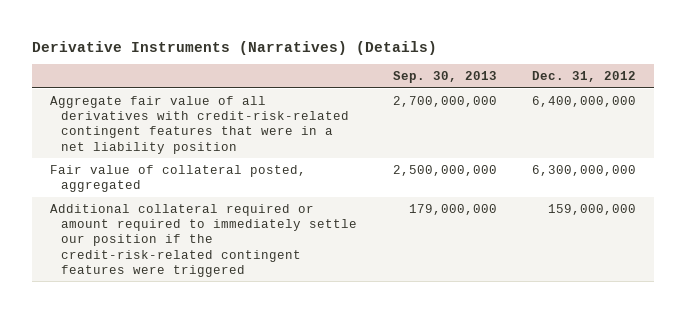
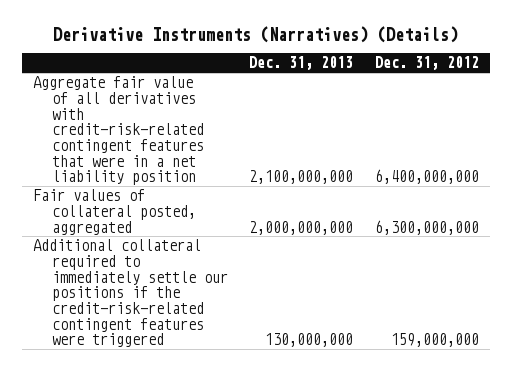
[392,70,497,83] Sep. 30, 2013 -> none
none -> [249,56,354,71] Dec. 31, 2013
[50,164,307,193] Fair value of collateral posted, aggregated -> [32,189,196,235] Fair values of collateral posted, aggregated
[50,203,357,277] Additional collateral required or amount required to immediately settle our position if the credit-risk-related contingent features were triggered -> [32,239,228,348] Additional collateral required to immediately settle our positions if the credit-risk-related contingent features were triggered

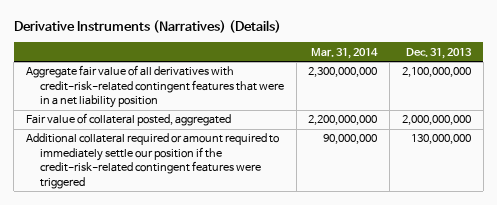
[375,56,480,71] Dec. 31, 2012 -> none
none -> [311,47,379,59] Mar. 31, 2014
[32,189,196,235] Fair values of collateral posted, aggregated -> [26,113,232,127] Fair value of collateral posted, aggregated
[32,239,228,348] Additional collateral required to immediately settle our positions if the credit-risk-related contingent features were triggered -> [26,133,280,189] Additional collateral required or amount required to immediately settle our position if the credit-risk-related contingent features were triggered

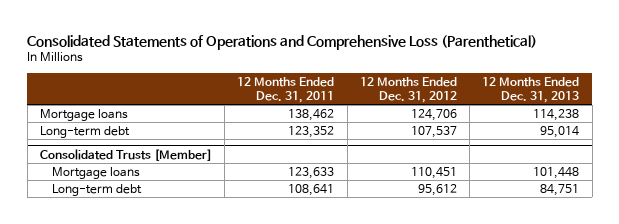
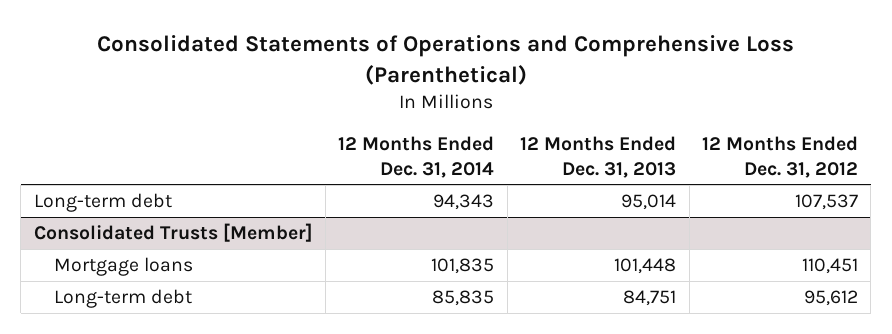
[237,77,335,103] 12 Months Ended Dec. 31, 2011 -> none
none -> [338,136,495,178] 12 Months Ended Dec. 31, 2014
[39,108,128,121] Mortgage loans -> none

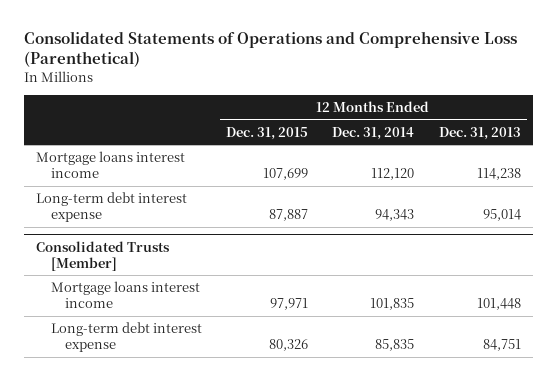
[702,136,859,178] 12 Months Ended Dec. 31, 2012 -> none
none -> [225,126,308,140] Dec. 31, 2015
none -> [36,151,186,178] Mortgage loans interest income
[33,193,172,213] Long-term debt -> [36,192,188,222] Long-term debt interest expense
[54,257,194,277] Mortgage loans -> [50,281,200,308] Mortgage loans interest income
[54,289,193,309] Long-term debt -> [50,322,202,352] Long-term debt interest expense

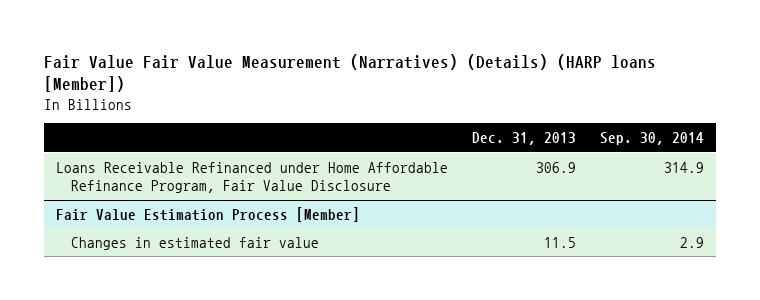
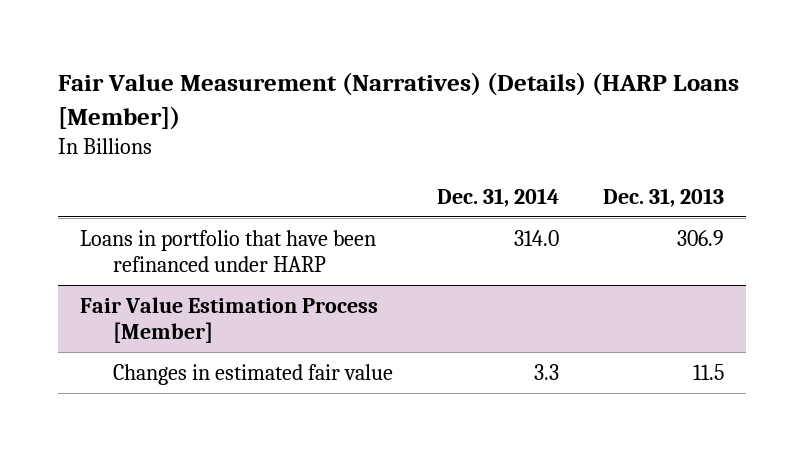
[44,53,657,93] Fair Value Fair Value Measurement (Narratives) (Details) (HARP loans [Member]) -> [57,72,739,131] Fair Value Measurement (Narratives) (Details) (HARP Loans [Member])
[599,132,704,146] Sep. 30, 2014 -> none
none -> [436,187,559,207] Dec. 31, 2014
[55,161,448,194] Loans Receivable Refinanced under Home Affordable Refinance Program, Fair Value Disclosure -> [79,229,376,273] Loans in portfolio that have been refinanced under HARP

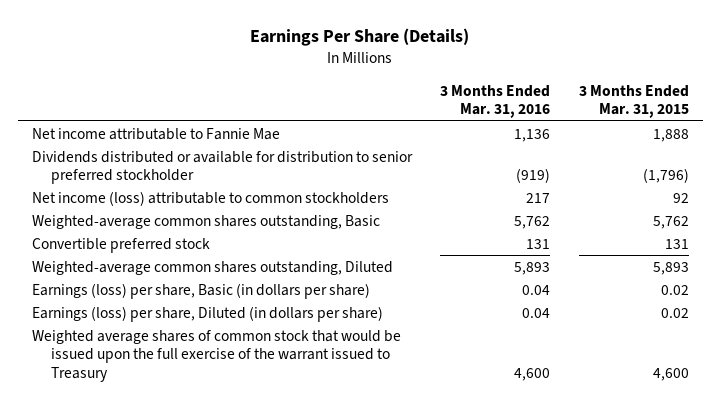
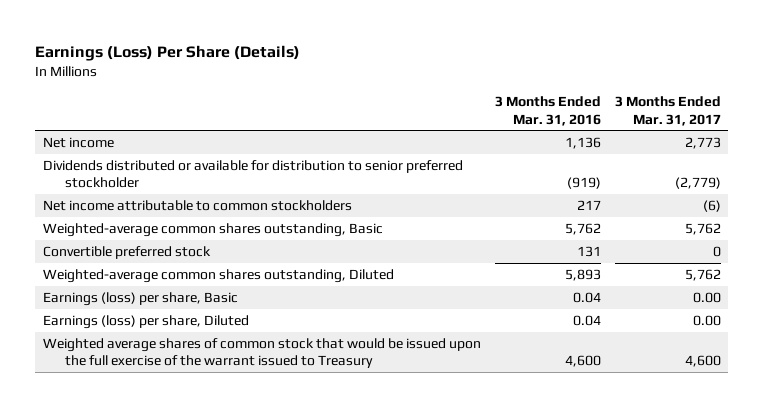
[250,28,470,47] Earnings Per Share (Details) -> [35,45,301,62] Earnings (Loss) Per Share (Details)
[578,84,689,119] 3 Months Ended Mar. 31, 2015 -> none
none -> [614,96,721,126] 3 Months Ended Mar. 31, 2017
[32,127,281,140] Net income attributable to Fannie Mae -> [42,136,114,148] Net income
[32,190,390,206] Net income (loss) attributable to common stockholders -> [42,199,352,211] Net income attributable to common stockholders
[32,282,371,299] Earnings (loss) per share, Basic (in dollars per share) -> [42,291,238,306] Earnings (loss) per share, Basic
[32,305,384,322] Earnings (loss) per share, Diluted (in dollars per share) -> [42,314,249,329] Earnings (loss) per share, Diluted

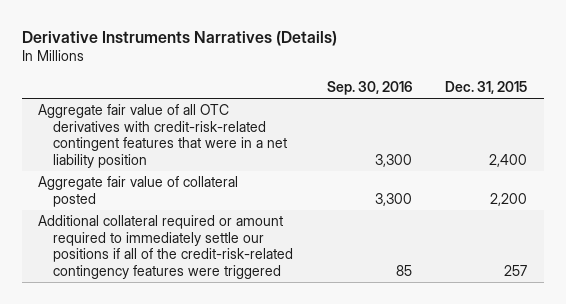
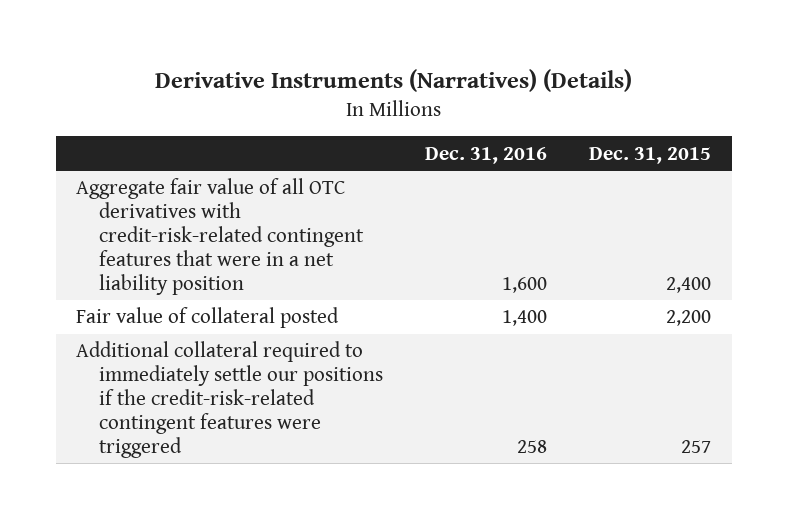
[21,30,337,46] Derivative Instruments Narratives (Details) -> [154,68,632,92] Derivative Instruments (Narratives) (Details)
[326,80,412,95] Sep. 30, 2016 -> none
none -> [425,146,548,164] Dec. 31, 2016
[38,176,239,207] Aggregate fair value of collateral posted -> [76,307,340,329] Fair value of collateral posted
[38,215,294,279] Additional collateral required or amount required to immediately settle our positions if all of the credit-risk-related contingency features were triggered -> [76,341,384,458] Additional collateral required to immediately settle our positions if the credit-risk-related contingent features were triggered

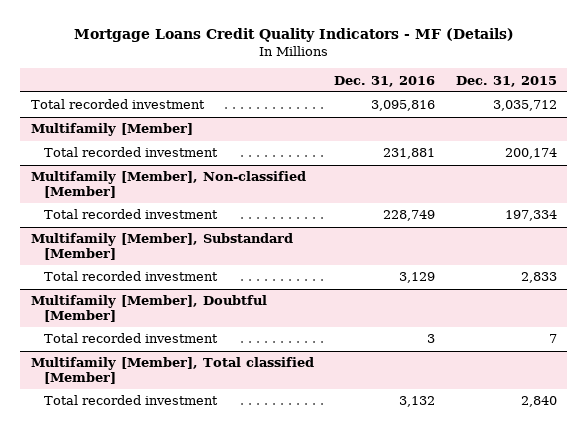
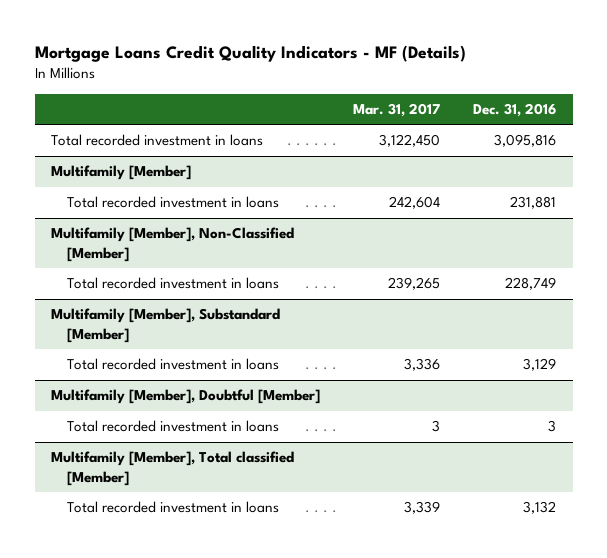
[455,75,557,87] Dec. 31, 2015 -> none
none -> [353,102,441,117] Mar. 31, 2017
[30,99,205,110] Total recorded investment -> [51,134,264,147] Total recorded investment in loans
[44,147,219,158] Total recorded investment -> [66,196,279,209] Total recorded investment in loans
[30,171,306,198] Multifamily [Member], Non-classified [Member] -> [51,227,295,262] Multifamily [Member], Non-Classified [Member]
[44,209,219,220] Total recorded investment -> [66,277,279,290] Total recorded investment in loans
[44,271,219,282] Total recorded investment -> [66,358,279,371] Total recorded investment in loans
[44,333,219,344] Total recorded investment -> [66,420,279,433] Total recorded investment in loans
[44,395,219,406] Total recorded investment -> [66,501,279,514] Total recorded investment in loans

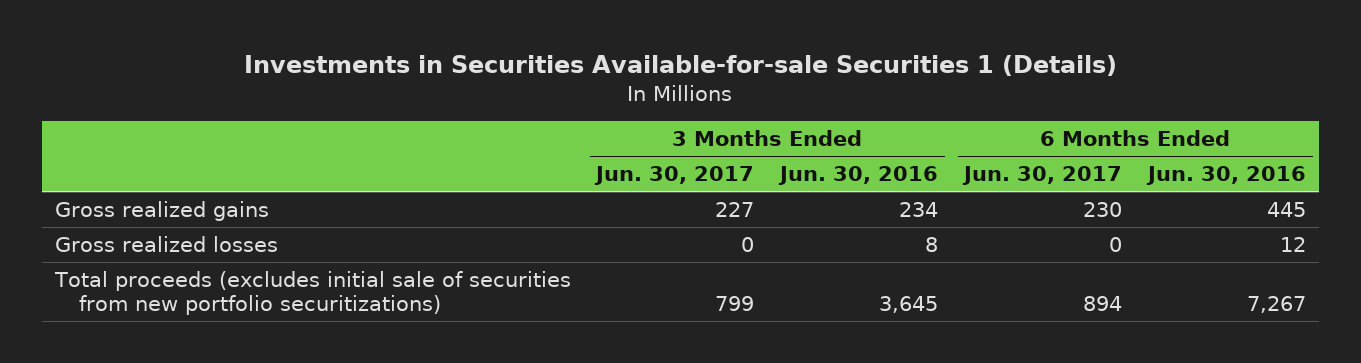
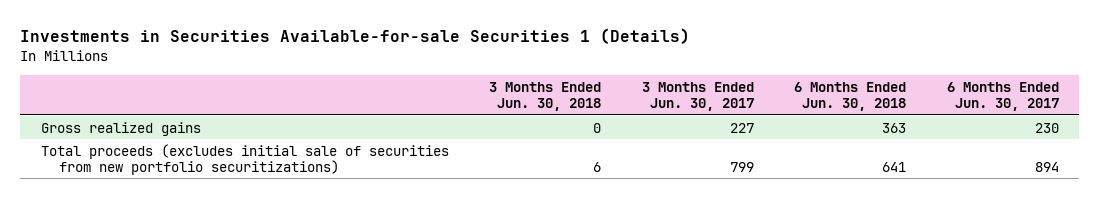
[778,166,939,186] Jun. 30, 2016 -> none
[1146,166,1307,186] Jun. 30, 2016 -> none
none -> [489,81,602,112] 3 Months Ended Jun. 30, 2018
none -> [794,81,907,112] 6 Months Ended Jun. 30, 2018
[54,235,278,252] Gross realized losses -> none

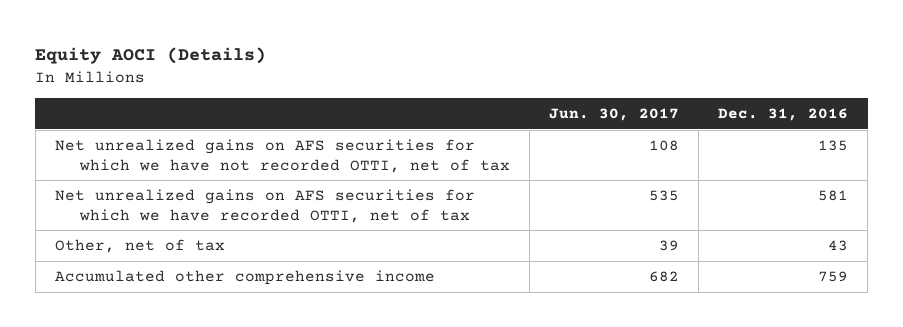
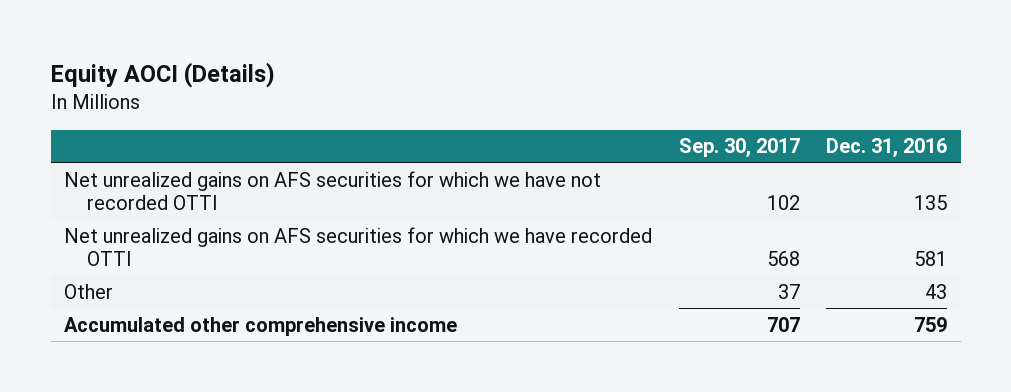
[548,108,679,122] Jun. 30, 2017 -> none
none -> [678,138,800,159] Sep. 30, 2017
[54,139,510,173] Net unrealized gains on AFS securities for which we have not recorded OTTI, net of tax -> [63,170,601,211] Net unrealized gains on AFS securities for which we have not recorded OTTI
[54,189,475,223] Net unrealized gains on AFS securities for which we have recorded OTTI, net of tax -> [63,226,652,267] Net unrealized gains on AFS securities for which we have recorded OTTI
[54,239,225,254] Other, net of tax -> [63,283,113,299] Other

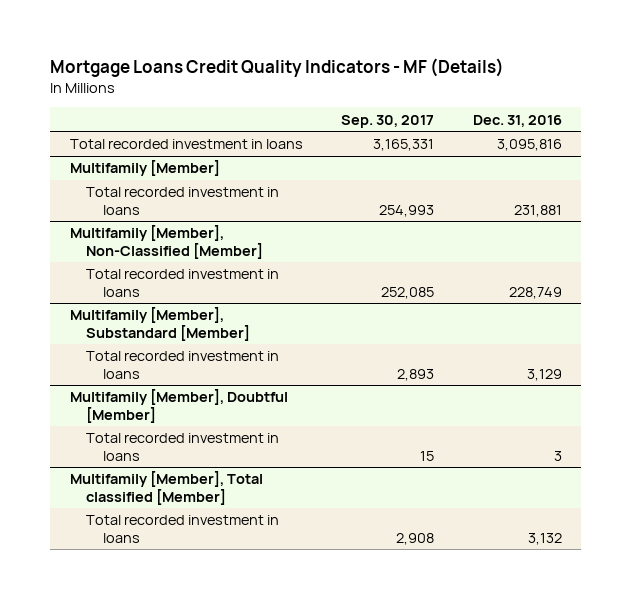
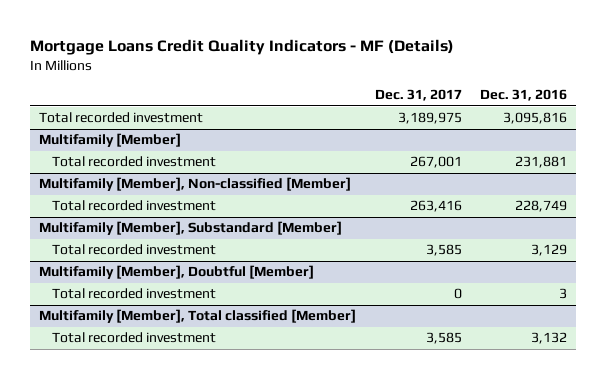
[341,114,435,128] Sep. 30, 2017 -> none
none -> [374,89,462,102] Dec. 31, 2017
[69,139,303,150] Total recorded investment in loans -> [38,112,203,124] Total recorded investment
[86,187,280,215] Total recorded investment in loans -> [51,156,216,168] Total recorded investment
[69,225,264,259] Multifamily [Member], Non-Classified [Member] -> [38,177,351,192] Multifamily [Member], Non-classified [Member]
[86,269,280,297] Total recorded investment in loans -> [51,200,216,212] Total recorded investment
[86,351,280,379] Total recorded investment in loans -> [51,244,216,256] Total recorded investment
[86,433,280,461] Total recorded investment in loans -> [51,288,216,300] Total recorded investment
[86,515,280,543] Total recorded investment in loans -> [51,332,216,344] Total recorded investment

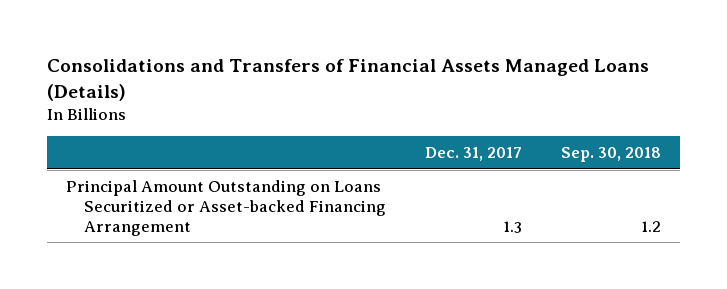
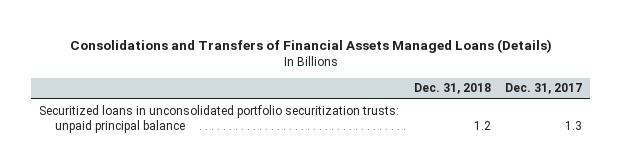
[560,146,661,162] Sep. 30, 2018 -> none
none -> [413,83,491,95] Dec. 31, 2018
[66,180,387,236] Principal Amount Outstanding on Loans Securitized or Asset-backed Financing Arrangement -> [38,104,399,134] Securitized loans in unconsolidated portfolio securitization trusts: unpaid principal balance

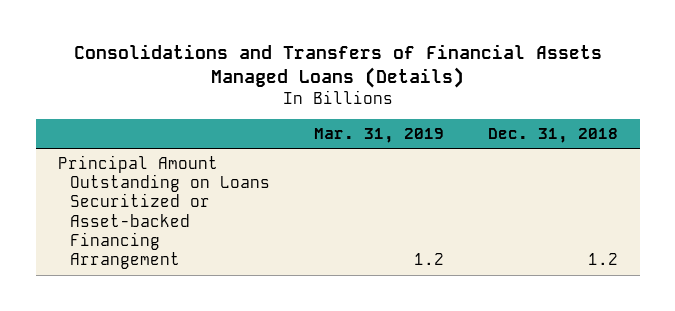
[505,83,583,95] Dec. 31, 2017 -> none
none -> [314,128,445,144] Mar. 31, 2019
[38,104,399,134] Securitized loans in unconsolidated portfolio securitization trusts: unpaid principal balance -> [57,155,271,270] Principal Amount Outstanding on Loans Securitized or Asset-backed Financing Arrangement

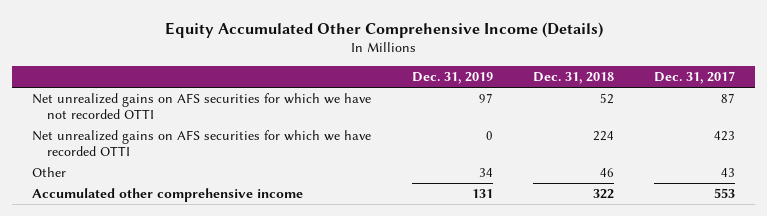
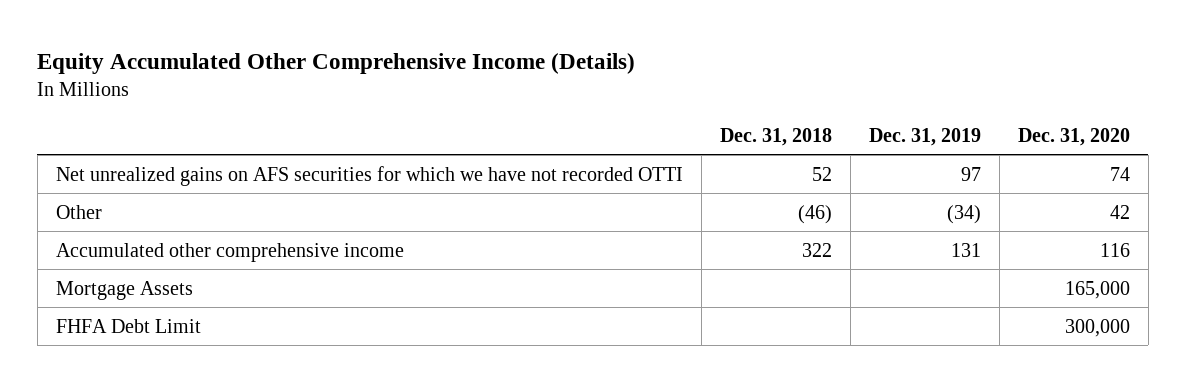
[653,71,735,85] Dec. 31, 2017 -> none
none -> [1017,127,1130,146] Dec. 31, 2020
[32,130,372,157] Net unrealized gains on AFS securities for which we have recorded OTTI -> none
[478,168,493,178] 34 -> [946,204,981,224] (34)
[599,168,614,178] 46 -> [797,204,832,224] (46)
none -> [55,280,193,300] Mortgage Assets
none -> [55,318,201,333] FHFA Debt Limit

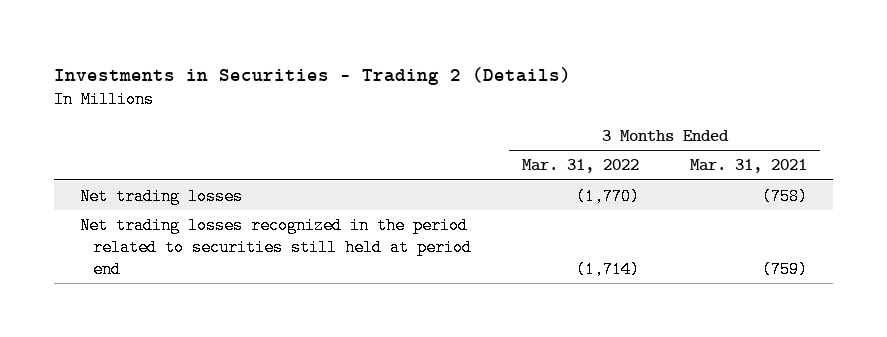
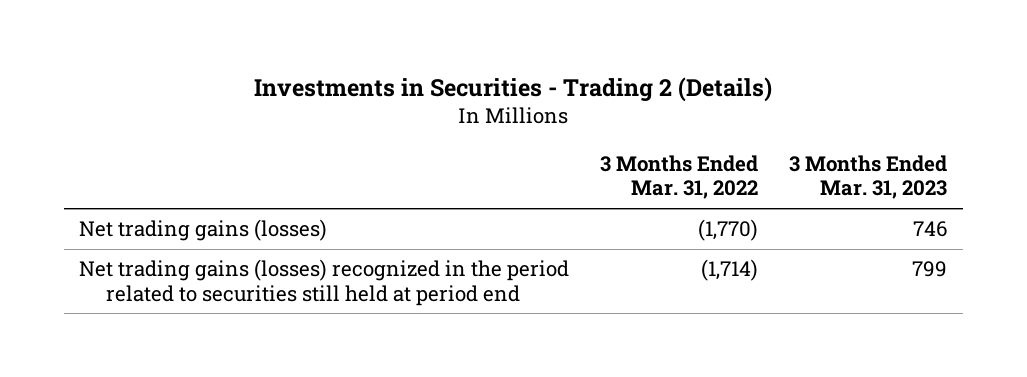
[690,159,808,174] Mar. 31, 2021 -> none
none -> [789,155,948,200] 3 Months Ended Mar. 31, 2023
[79,187,243,205] Net trading losses -> [79,219,328,242] Net trading gains (losses)
[79,216,472,279] Net trading losses recognized in the period related to securities still held at period end -> [79,259,570,306] Net trading gains (losses) recognized in the period related to securities still held at period end

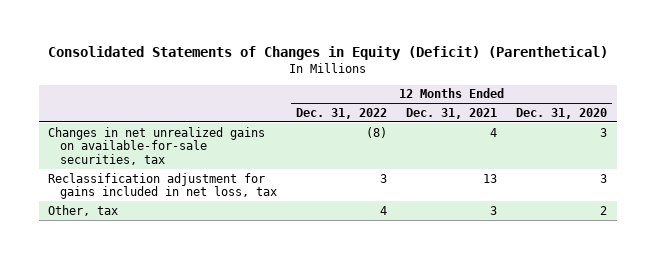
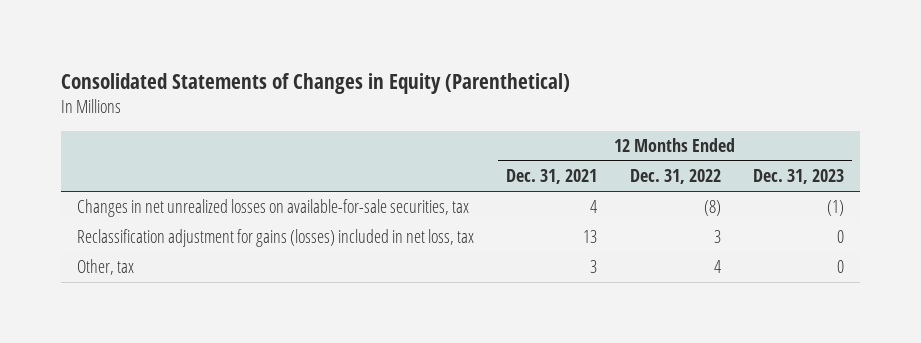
[47,45,608,60] Consolidated Statements of Changes in Equity (Deficit) (Parenthetical) -> [60,72,570,94] Consolidated Statements of Changes in Equity (Parenthetical)
[516,107,608,119] Dec. 31, 2020 -> none
none -> [753,169,845,185] Dec. 31, 2023
[48,126,266,165] Changes in net unrealized gains on available-for-sale securities, tax -> [77,199,470,218] Changes in net unrealized losses on available-for-sale securities, tax
[48,172,278,200] Reclassification adjustment for gains included in net loss, tax -> [77,229,475,248] Reclassification adjustment for gains (losses) included in net loss, tax

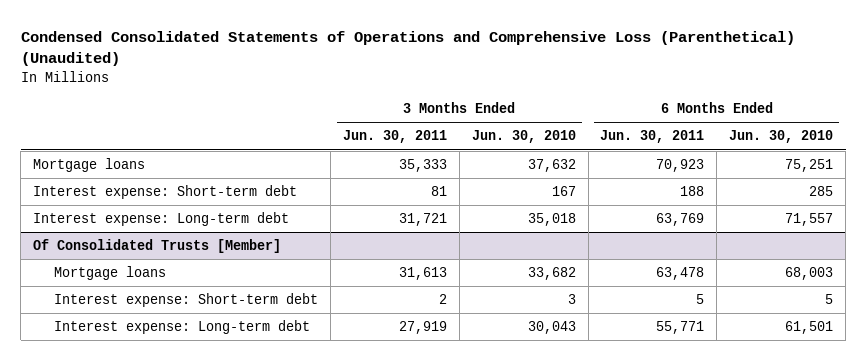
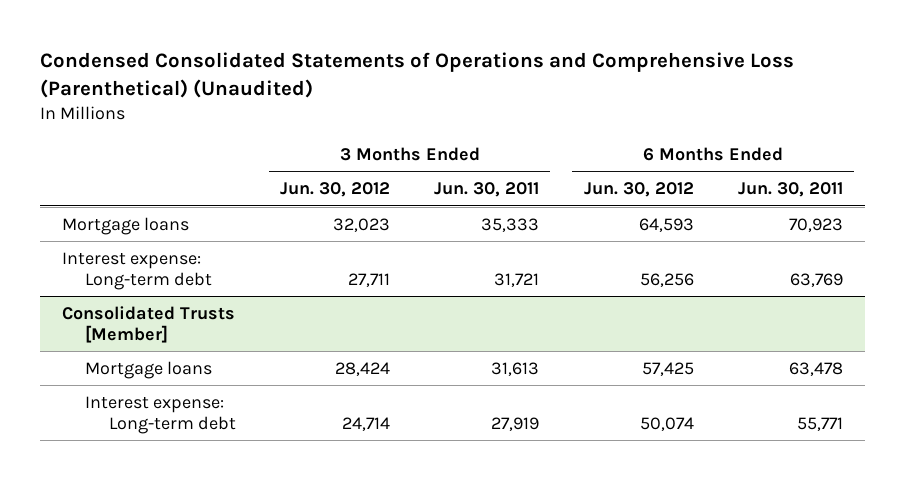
[471,130,576,144] Jun. 30, 2010 -> none
[729,130,834,144] Jun. 30, 2010 -> none
none -> [279,182,390,198] Jun. 30, 2012
none -> [583,182,694,198] Jun. 30, 2012
[33,185,298,200] Interest expense: Short-term debt -> none
[33,239,282,254] Of Consolidated Trusts [Member] -> [61,305,235,343] Consolidated Trusts [Member]
[54,293,319,308] Interest expense: Short-term debt -> none

